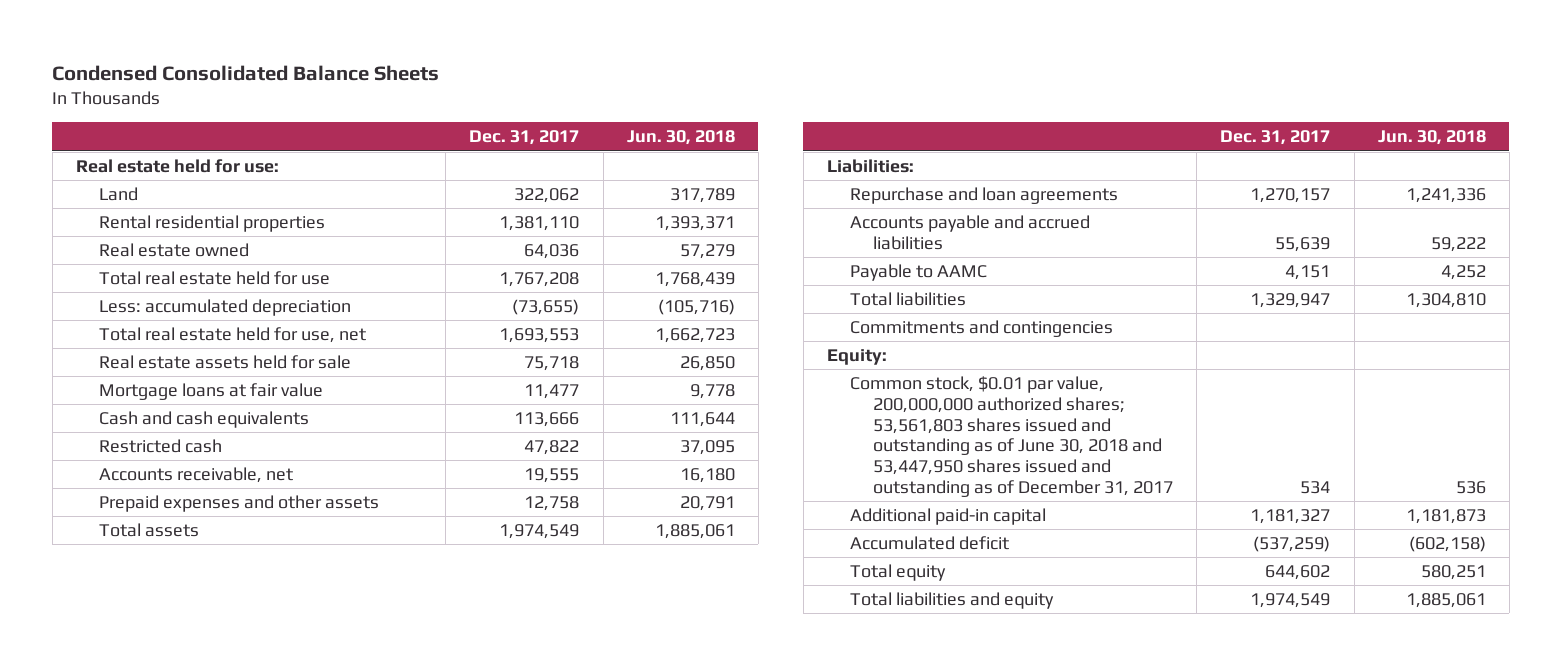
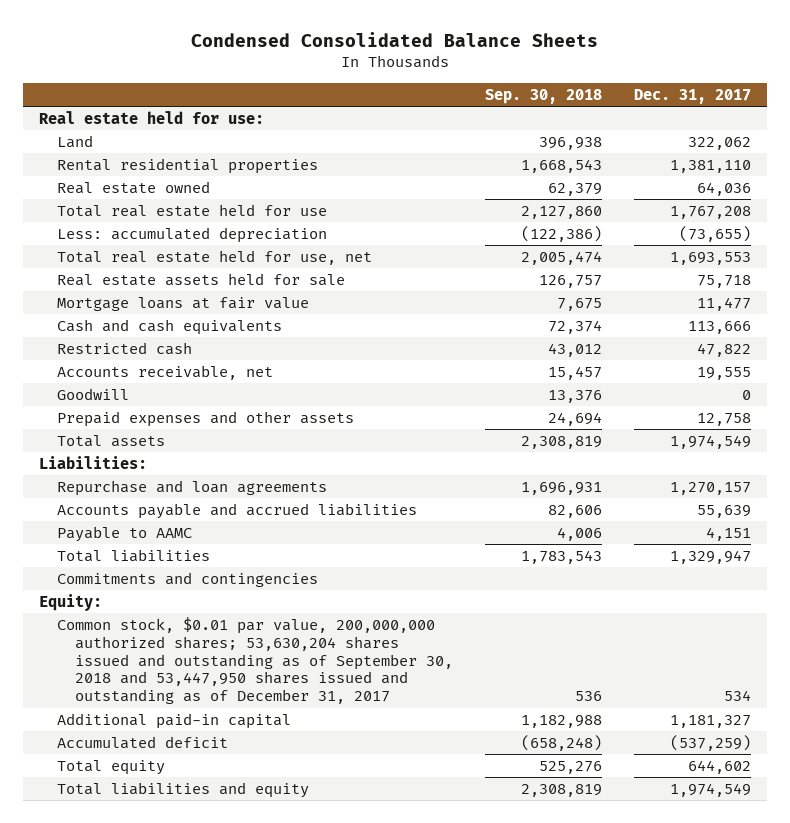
[626,130,735,146] Jun. 30, 2018 -> none
none -> [485,88,603,104] Sep. 30, 2018
none -> [57,388,130,401] Goodwill
[849,376,1174,497] Common stock, $0.01 par value, 200,000,000 authorized shares; 53,561,803 shares issued and outstanding as of June 30, 2018 and 53,447,950 shares issued and outstanding as of December 31, 2017 -> [57,617,454,705] Common stock, $0.01 par value, 200,000,000 authorized shares; 53,630,204 shares issued and outstanding as of September 30, 2018 and 53,447,950 shares issued and outstanding as of December 31, 2017

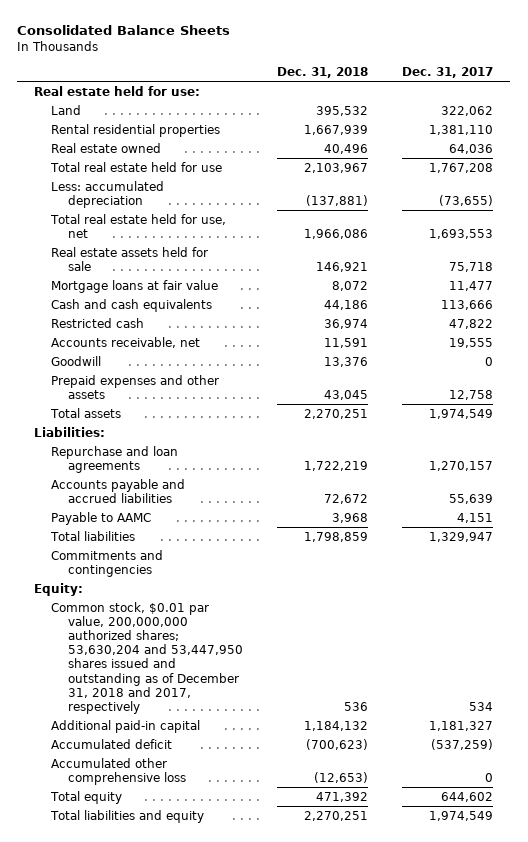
[190,31,598,47] Condensed Consolidated Balance Sheets -> [17,25,231,36] Consolidated Balance Sheets
[485,88,603,104] Sep. 30, 2018 -> none
none -> [277,66,369,78] Dec. 31, 2018
[57,617,454,705] Common stock, $0.01 par value, 200,000,000 authorized shares; 53,630,204 shares issued and outstanding as of September 30, 2018 and 53,447,950 shares issued and outstanding as of December 31, 2017 -> [51,601,243,714] Common stock, $0.01 par value, 200,000,000 authorized shares; 53,630,204 and 53,447,950 shares issued and outstanding as of December 31, 2018 and 2017, respectively
none -> [51,757,186,785] Accumulated other comprehensive loss

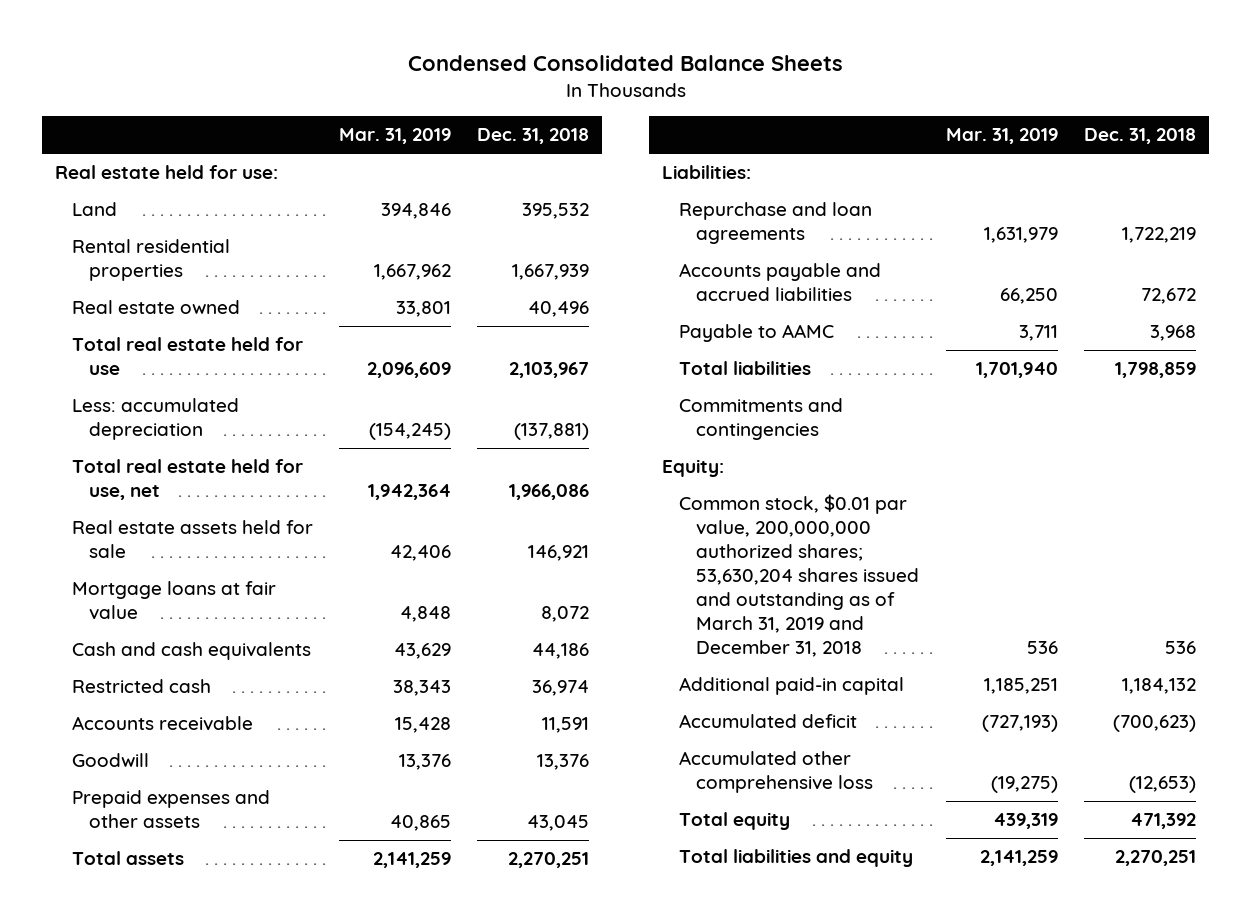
[17,25,231,36] Consolidated Balance Sheets -> [407,55,843,72] Condensed Consolidated Balance Sheets
[402,66,494,78] Dec. 31, 2017 -> none
none -> [338,128,451,145] Mar. 31, 2019
[51,336,201,348] Accounts receivable, net -> [71,716,253,732] Accounts receivable
[51,601,243,714] Common stock, $0.01 par value, 200,000,000 authorized shares; 53,630,204 and 53,447,950 shares issued and outstanding as of December 31, 2018 and 2017, respectively -> [679,494,920,657] Common stock, $0.01 par value, 200,000,000 authorized shares; 53,630,204 shares issued and outstanding as of March 31, 2019 and December 31, 2018

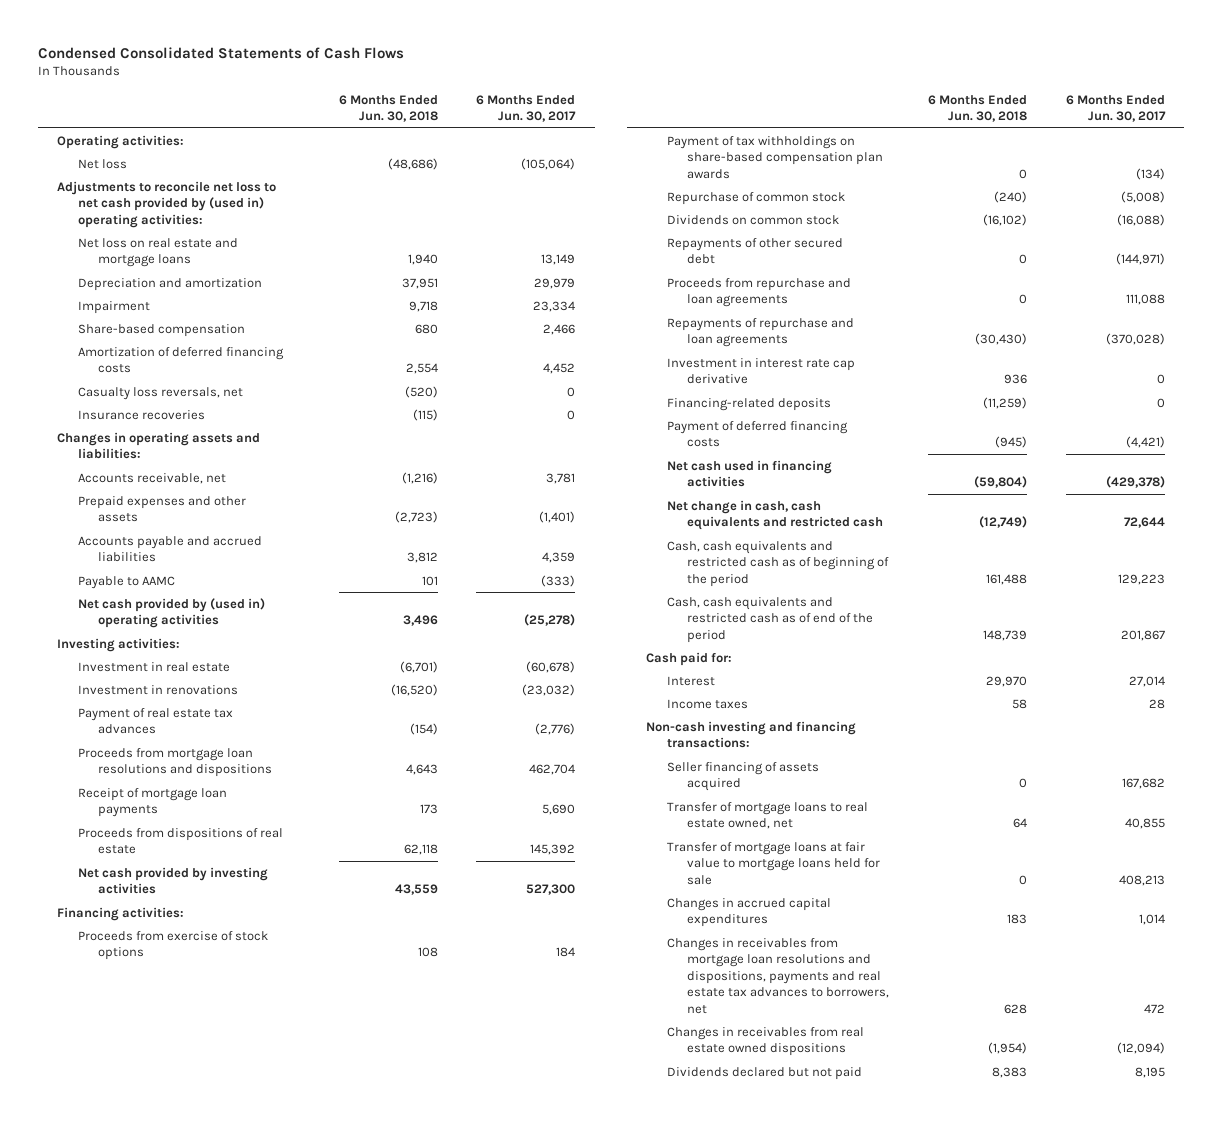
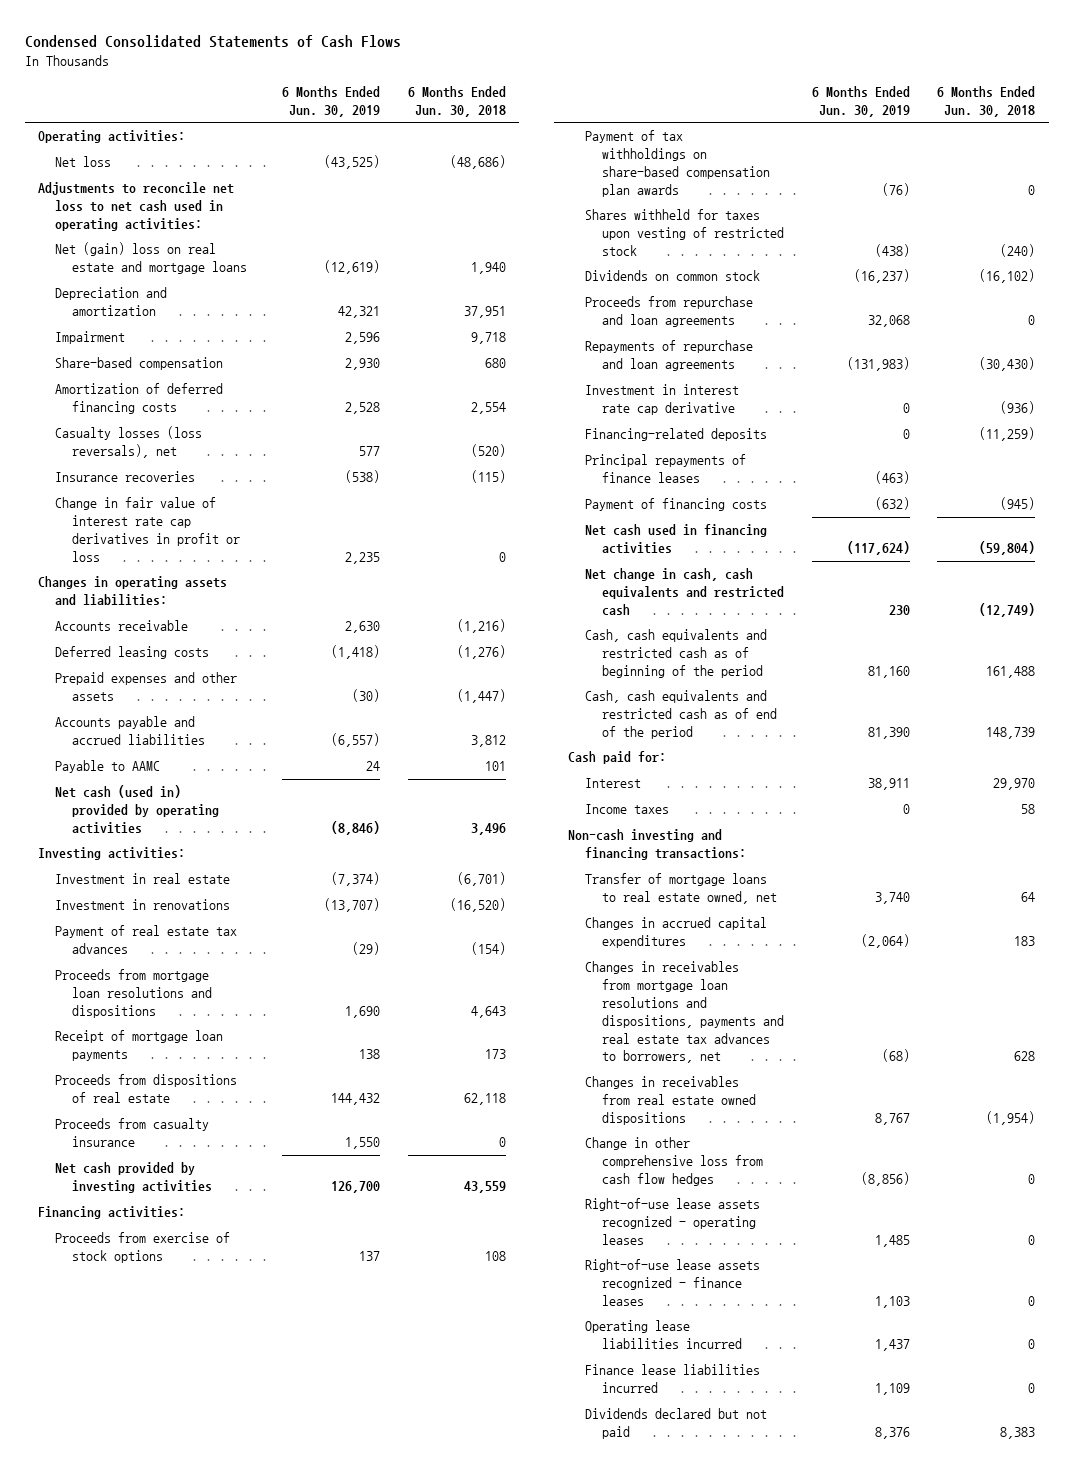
[476,94,577,123] 6 Months Ended Jun. 30, 2017 -> none
none -> [282,85,381,117] 6 Months Ended Jun. 30, 2019
[57,180,277,228] Adjustments to reconcile net loss to net cash provided by (used in) operating activities: -> [38,182,235,231] Adjustments to reconcile net loss to net cash used in operating activities:
[77,237,238,268] Net loss on real estate and mortgage loans -> [55,242,248,275] Net (gain) loss on real estate and mortgage loans
[77,386,243,400] Casualty loss reversals, net -> [55,426,203,459] Casualty losses (loss reversals), net
none -> [55,497,241,562] Change in fair value of interest rate cap derivatives in profit or loss
[77,472,226,484] Accounts receivable, net -> [55,620,189,632] Accounts receivable
none -> [55,646,210,660] Deferred leasing costs
[394,511,438,524] (2,723) -> [456,689,506,704] (1,447)
[77,597,265,629] Net cash provided by (used in) operating activities -> [55,785,220,834] Net cash (used in) provided by operating activities
none -> [55,1118,210,1148] Proceeds from casualty insurance
[666,191,845,205] Repurchase of common stock -> none
none -> [585,209,785,256] Shares withheld for taxes upon vesting of restricted stock
[666,237,843,265] Repayments of other secured debt -> none
[1003,374,1027,385] 936 -> [1000,401,1036,415] (936)
none -> [585,454,747,484] Principal repayments of finance leases
[666,420,848,448] Payment of deferred financing costs -> [585,498,768,512] Payment of financing costs
[666,761,819,792] Seller financing of assets acquired -> none
[666,841,881,885] Transfer of mortgage loans at fair value to mortgage loans held for sale -> none
none -> [585,1137,764,1186] Change in other comprehensive loss from cash flow hedges
none -> [585,1198,761,1245] Right-of-use lease assets recognized - operating leases
none -> [585,1259,761,1306] Right-of-use lease assets recognized - finance leases
none -> [585,1320,743,1350] Operating lease liabilities incurred
none -> [585,1364,761,1394] Finance lease liabilities incurred

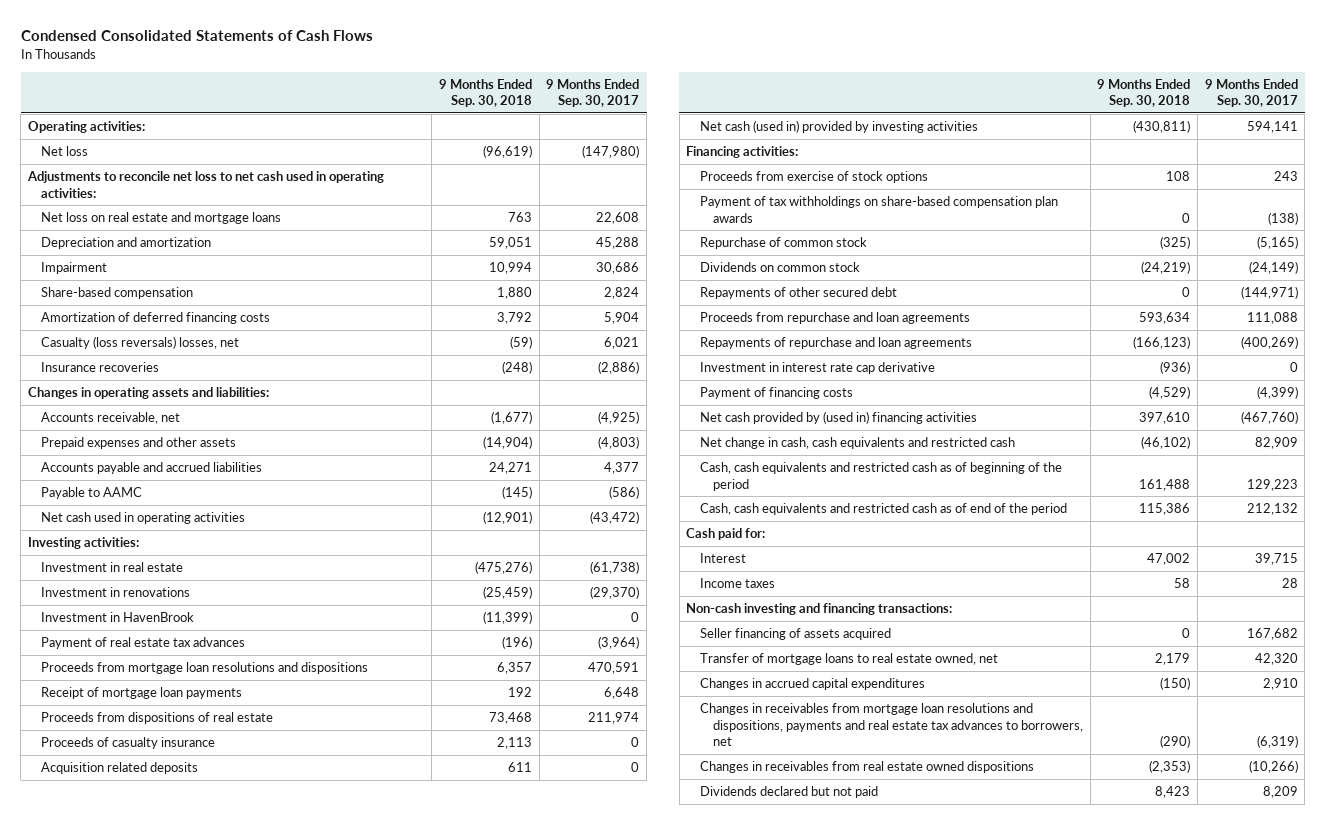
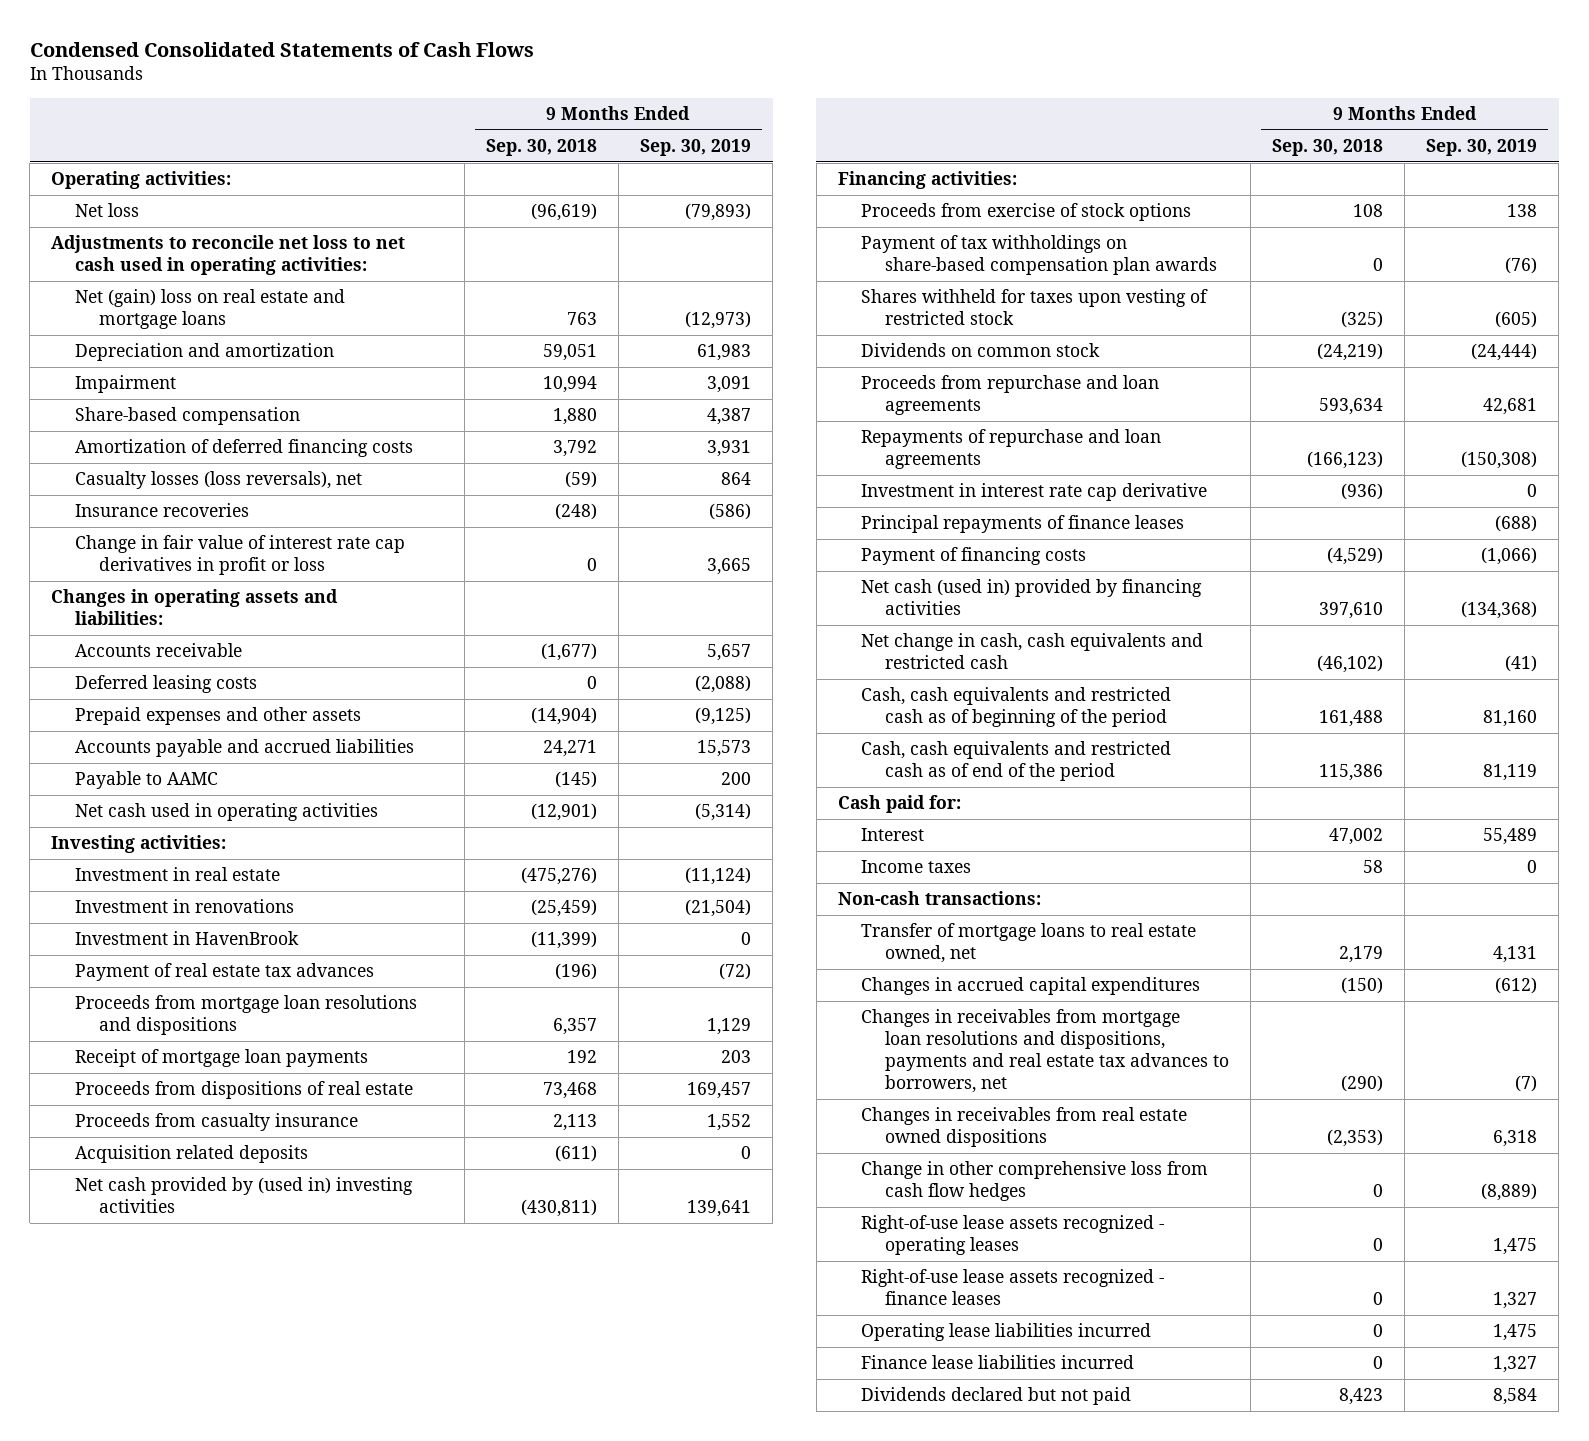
[546,78,640,108] 9 Months Ended Sep. 30, 2017 -> none
none -> [640,139,752,157] Sep. 30, 2019
[41,212,282,225] Net loss on real estate and mortgage loans -> [75,289,346,330] Net (gain) loss on real estate and mortgage loans
[41,336,240,350] Casualty (loss reversals) losses, net -> [75,471,363,490] Casualty losses (loss reversals), net
none -> [75,535,406,576] Change in fair value of interest rate cap derivatives in profit or loss
[41,412,181,425] Accounts receivable, net -> [75,643,243,658] Accounts receivable
none -> [75,675,258,694] Deferred leasing costs
[41,737,216,750] Proceeds of casualty insurance -> [75,1113,359,1132] Proceeds from casualty insurance
[508,762,533,773] 611 -> [554,1145,597,1163] (611)
[699,120,978,134] Net cash (used in) provided by investing activities -> [75,1177,414,1214] Net cash provided by (used in) investing activities
[699,237,867,250] Repurchase of common stock -> [861,289,1209,326] Shares withheld for taxes upon vesting of restricted stock
[699,287,897,300] Repayments of other secured debt -> none
none -> [861,515,1185,534] Principal repayments of finance leases
[699,411,977,425] Net cash provided by (used in) financing activities -> [861,579,1203,616] Net cash (used in) provided by financing activities
[699,628,891,641] Seller financing of assets acquired -> none
[686,603,953,616] Non-cash investing and financing transactions: -> [837,891,1041,906] Non-cash transactions:
none -> [861,1161,1209,1202] Change in other comprehensive loss from cash flow hedges
none -> [861,1215,1165,1256] Right-of-use lease assets recognized - operating leases
none -> [861,1269,1165,1306] Right-of-use lease assets recognized - finance leases
none -> [861,1323,1152,1342] Operating lease liabilities incurred
none -> [861,1355,1135,1370] Finance lease liabilities incurred

